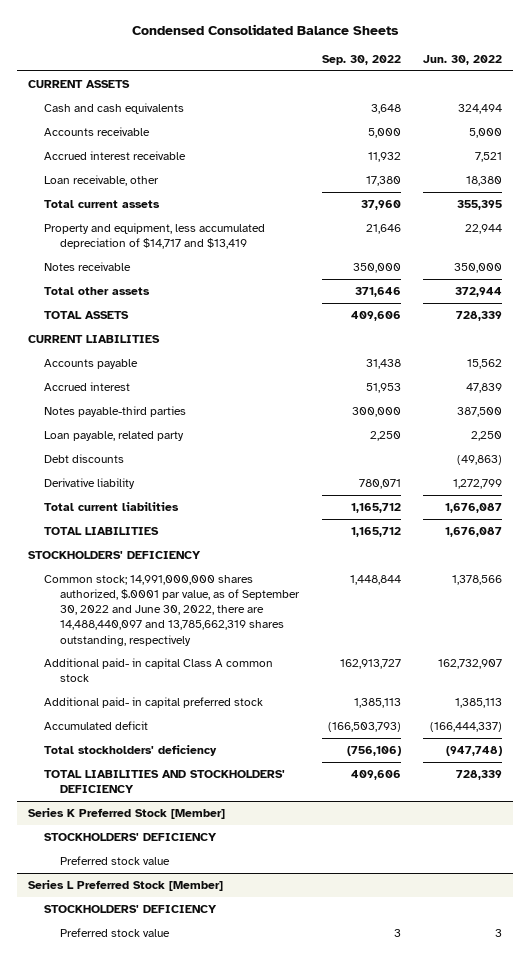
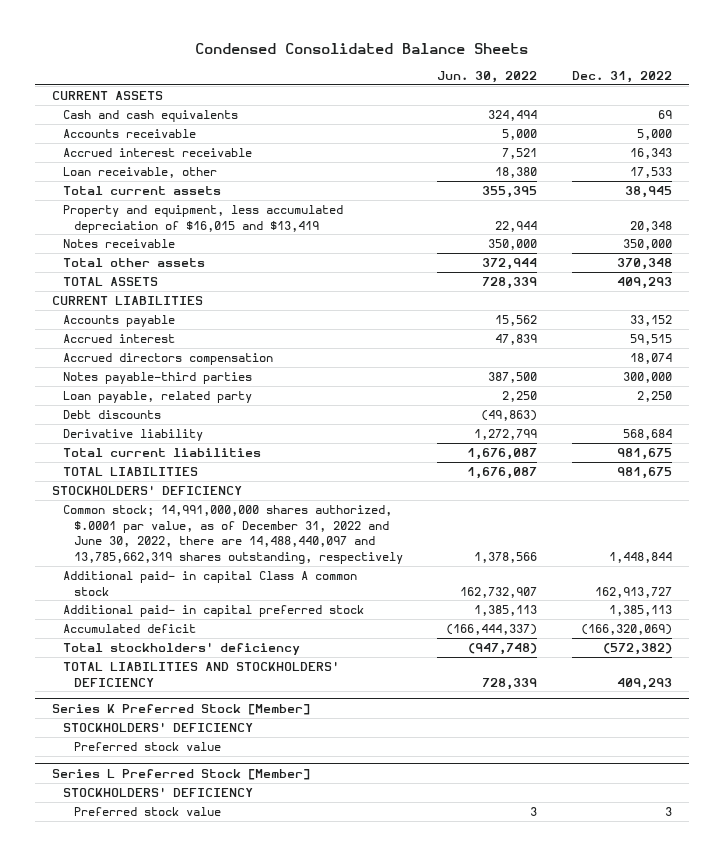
[321,55,401,66] Sep. 30, 2022 -> none
none -> [571,71,672,84] Dec. 31, 2022
[44,222,266,250] Property and equipment, less accumulated depreciation of $14,717 and $13,419 -> [62,205,343,233] Property and equipment, less accumulated depreciation of $16,015 and $13,419
none -> [62,353,273,366] Accrued directors compensation
[44,574,301,646] Common stock; 14,991,000,000 shares authorized, $.0001 par value, as of September 30, 2022 and June 30, 2022, there are 14,488,440,097 and 13,785,662,319 shares outstanding, respectively -> [62,505,403,564] Common stock; 14,991,000,000 shares authorized, $.0001 par value, as of December 31, 2022 and June 30, 2022, there are 14,488,440,097 and 13,785,662,319 shares outstanding, respectively

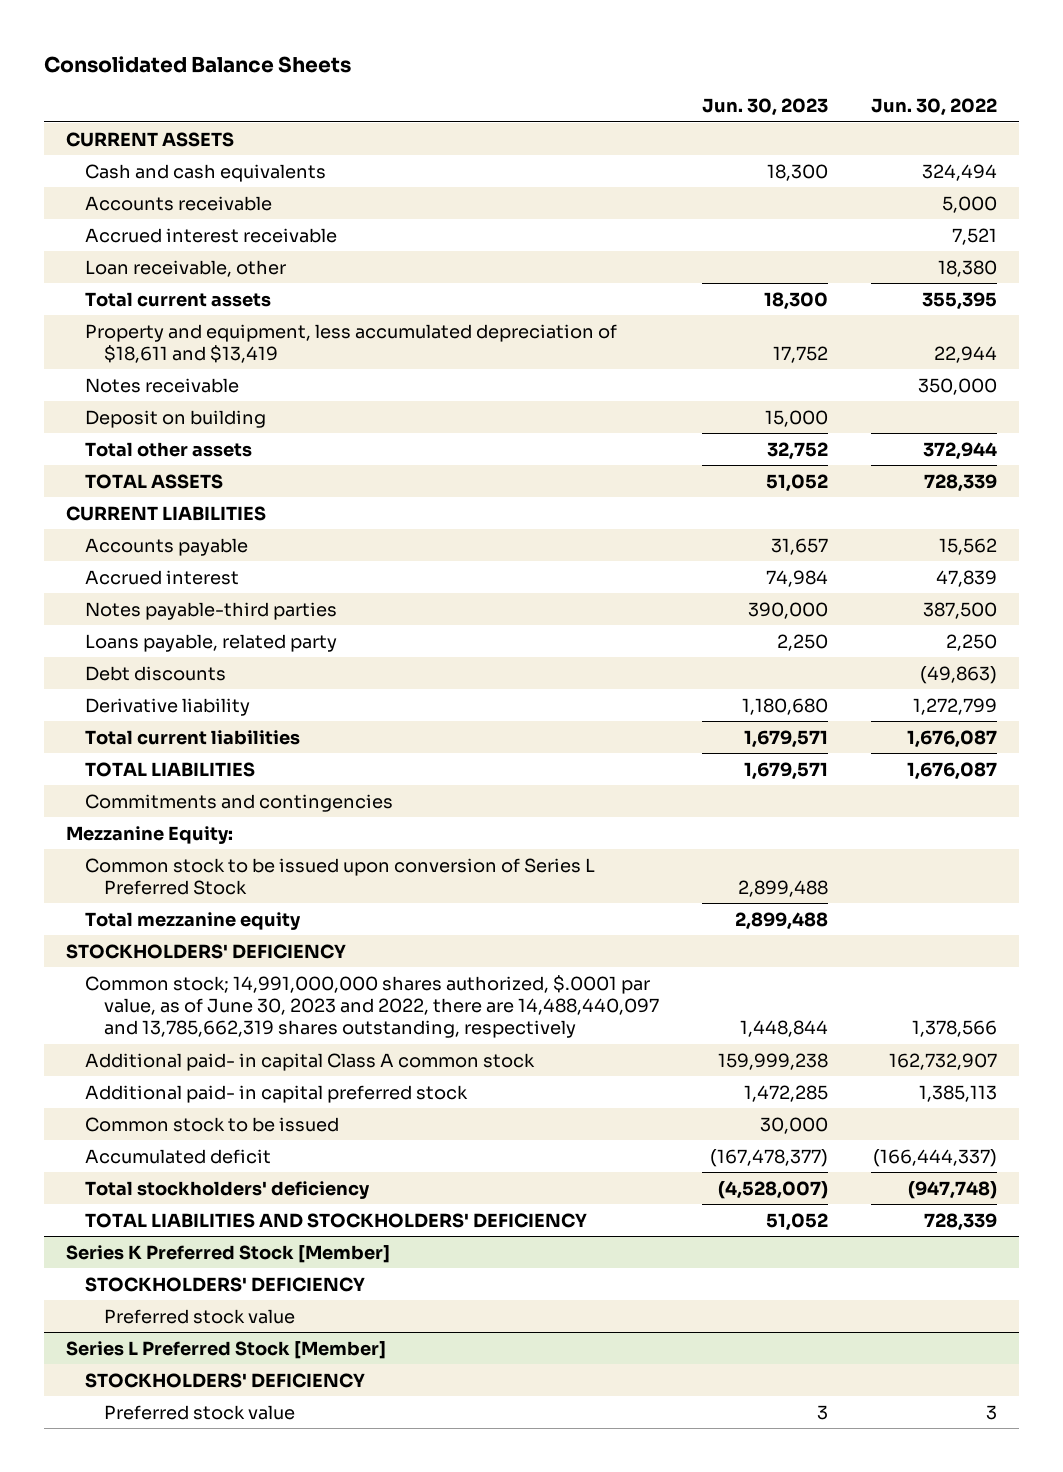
[194,42,528,54] Condensed Consolidated Balance Sheets -> [44,56,352,74] Consolidated Balance Sheets
[571,71,672,84] Dec. 31, 2022 -> none
none -> [702,98,829,117] Jun. 30, 2023
[62,205,343,233] Property and equipment, less accumulated depreciation of $16,015 and $13,419 -> [85,323,618,363] Property and equipment, less accumulated depreciation of $18,611 and $13,419
none -> [85,409,267,428] Deposit on building
[62,353,273,366] Accrued directors compensation -> none
[62,391,252,404] Loan payable, related party -> [85,633,338,652] Loans payable, related party
none -> [85,793,394,812] Commitments and contingencies
none -> [65,825,233,844] Mezzanine Equity:
none -> [85,857,596,895] Common stock to be issued upon conversion of Series L Preferred Stock
none -> [85,911,302,930] Total mezzanine equity
[62,505,403,564] Common stock; 14,991,000,000 shares authorized, $.0001 par value, as of December 31, 2022 and June 30, 2022, there are 14,488,440,097 and 13,785,662,319 shares outstanding, respectively -> [85,974,660,1039] Common stock; 14,991,000,000 shares authorized, $.0001 par value, as of June 30, 2023 and 2022, there are 14,488,440,097 and 13,785,662,319 shares outstanding, respectively
none -> [85,1116,340,1132] Common stock to be issued

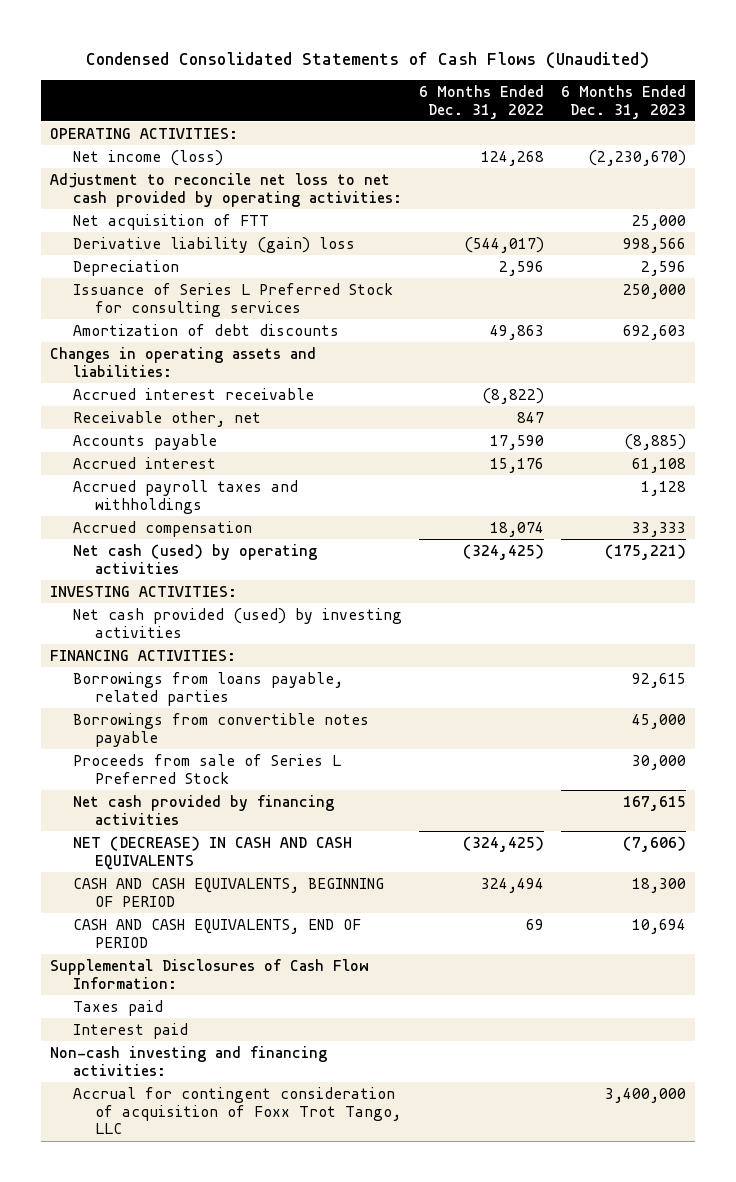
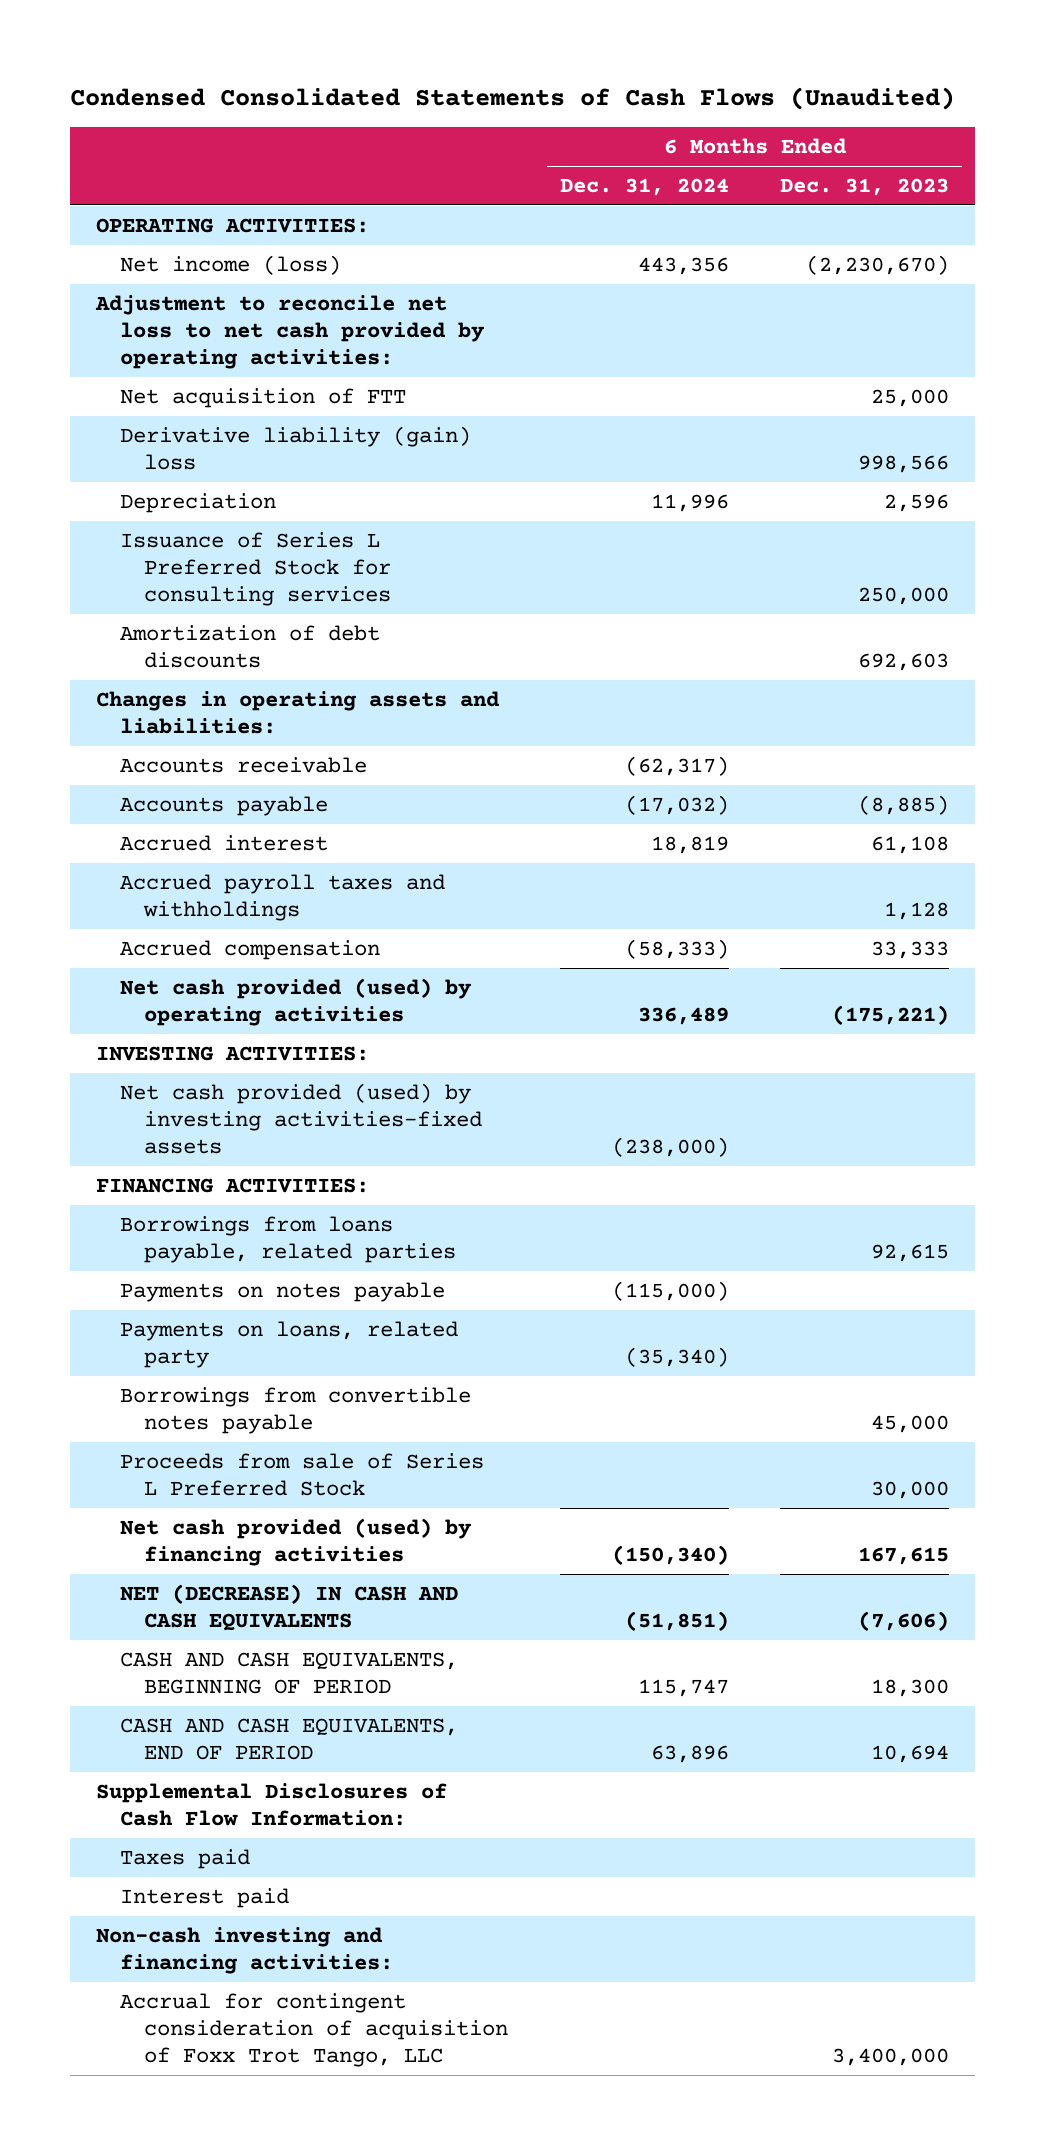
[419,84,545,119] 6 Months Ended Dec. 31, 2022 -> none
none -> [559,177,729,196] Dec. 31, 2024
[72,387,314,400] Accrued interest receivable -> none
[72,410,261,427] Receivable other, net -> none
none -> [120,756,368,773] Accounts receivable
[72,543,317,574] Net cash (used) by operating activities -> [120,977,473,1027] Net cash provided (used) by operating activities
[72,607,402,638] Net cash provided (used) by investing activities -> [120,1082,483,1155] Net cash provided (used) by investing activities-fixed assets
none -> [120,1281,446,1302] Payments on notes payable
none -> [120,1320,459,1369] Payments on loans, related party
[72,794,334,825] Net cash provided by financing activities -> [120,1517,473,1567] Net cash provided (used) by financing activities

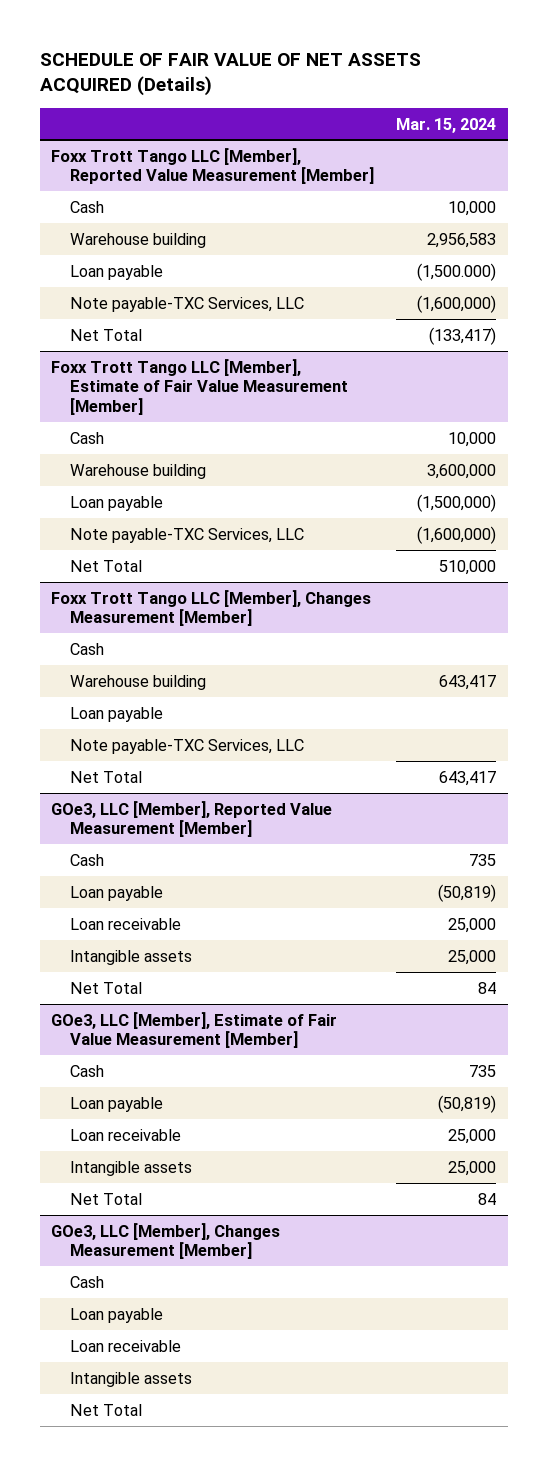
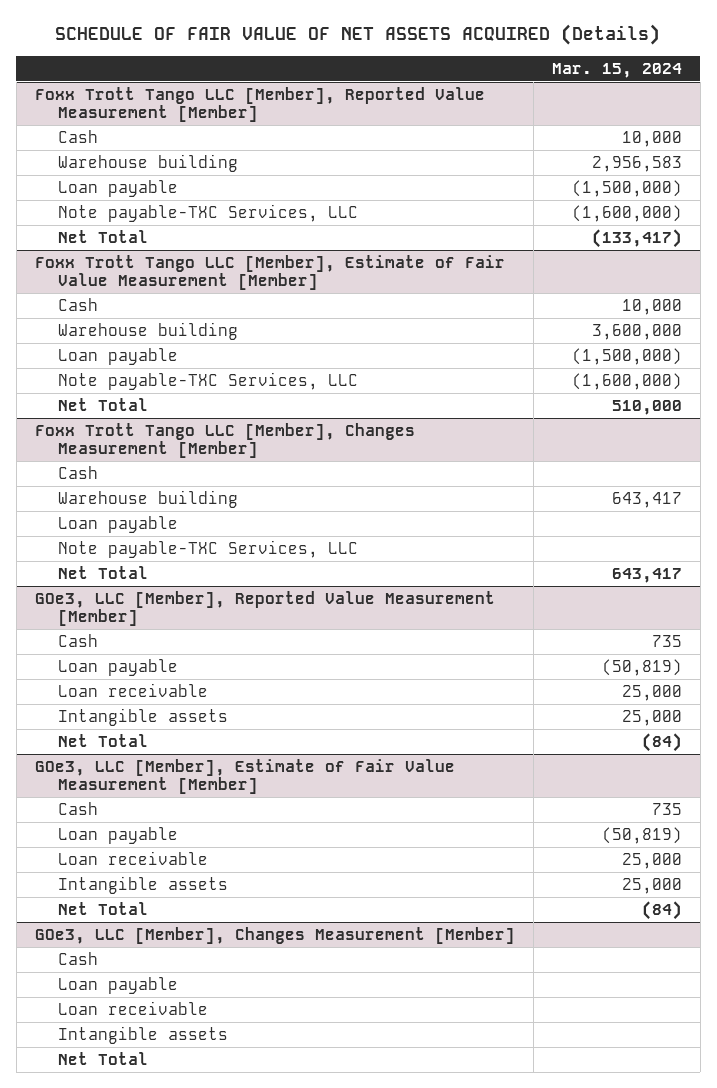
[417,262,497,281] (1,500.000) -> [571,179,682,197] (1,500,000)
[478,981,497,994] 84 -> [641,732,682,752] (84)
[478,1192,497,1205] 84 -> [641,900,682,920] (84)

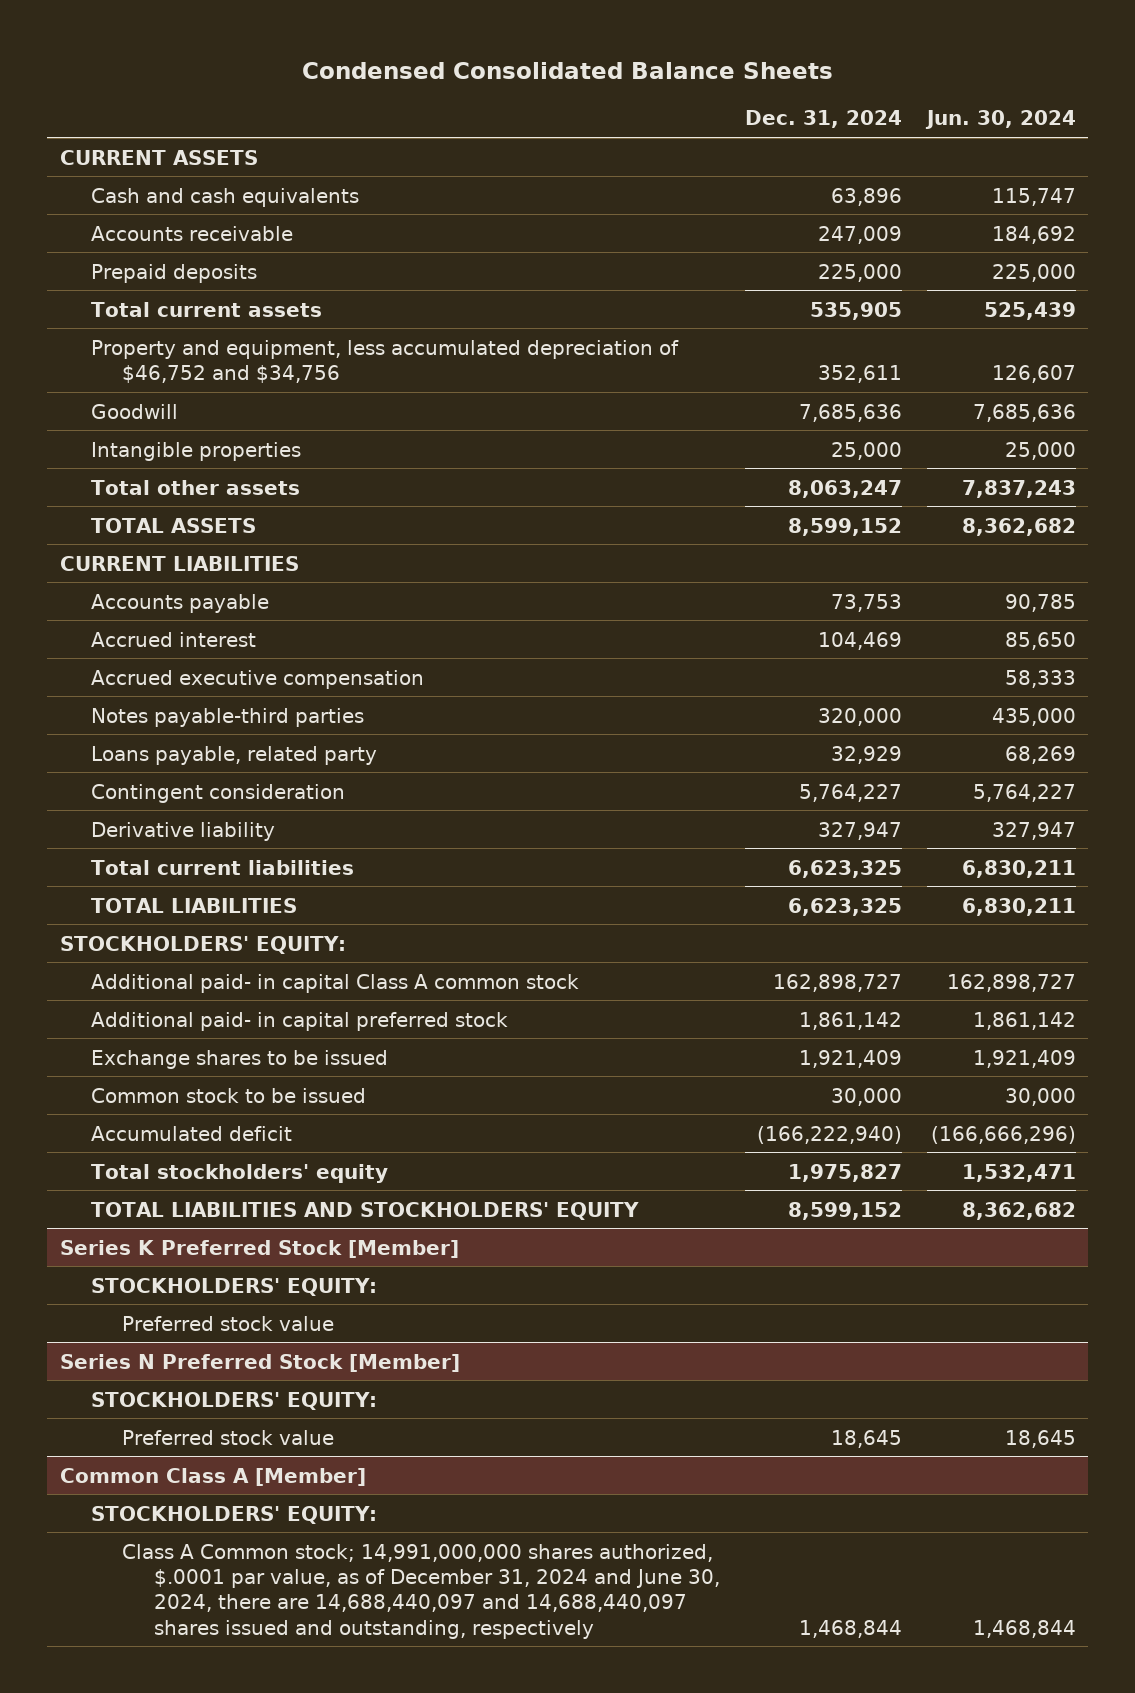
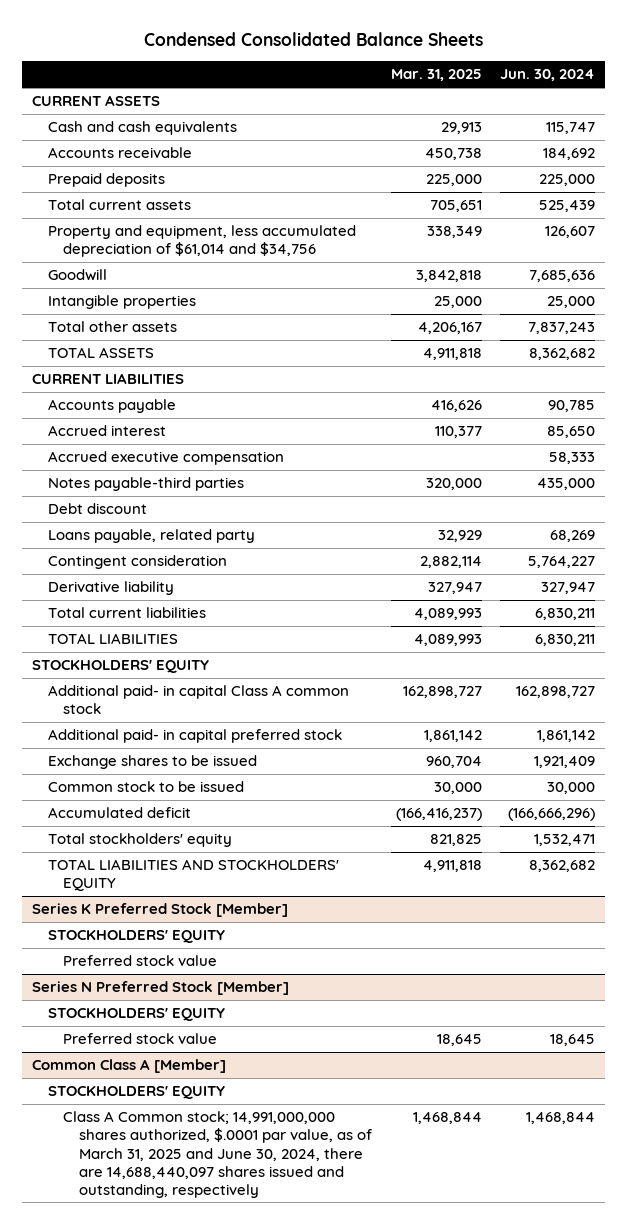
[744,110,902,129] Dec. 31, 2024 -> none
none -> [390,69,482,82] Mar. 31, 2025
[91,339,680,383] Property and equipment, less accumulated depreciation of $46,752 and $34,756 -> [47,225,356,258] Property and equipment, less accumulated depreciation of $61,014 and $34,756
none -> [47,503,147,515] Debt discount
[59,935,346,954] STOCKHOLDERS' EQUITY: -> [31,660,209,674] STOCKHOLDERS' EQUITY
[91,1277,378,1296] STOCKHOLDERS' EQUITY: -> [47,930,225,944] STOCKHOLDERS' EQUITY
[91,1391,378,1410] STOCKHOLDERS' EQUITY: -> [47,1008,225,1022] STOCKHOLDERS' EQUITY
[91,1505,378,1524] STOCKHOLDERS' EQUITY: -> [47,1086,225,1100] STOCKHOLDERS' EQUITY
[122,1543,720,1639] Class A Common stock; 14,991,000,000 shares authorized, $.0001 par value, as of December 31, 2024 and June 30, 2024, there are 14,688,440,097 and 14,688,440,097 shares issued and outstanding, respectively -> [63,1111,373,1198] Class A Common stock; 14,991,000,000 shares authorized, $.0001 par value, as of March 31, 2025 and June 30, 2024, there are 14,688,440,097 shares issued and outstanding, respectively

